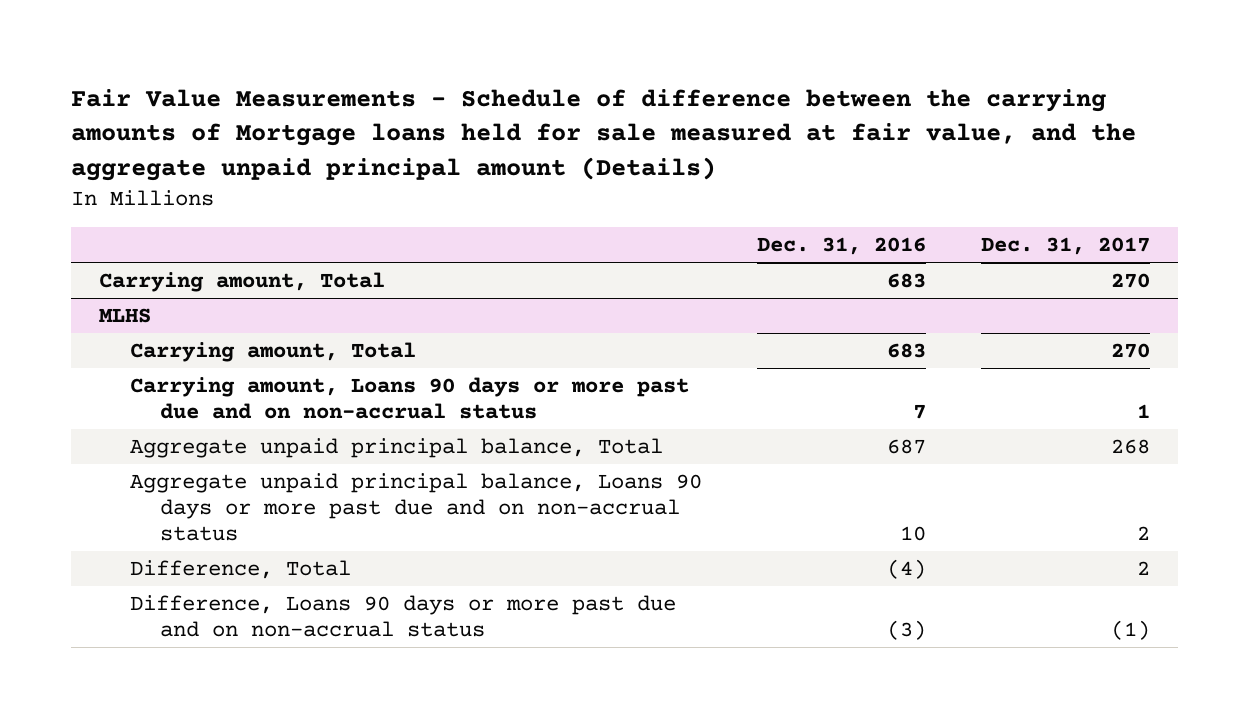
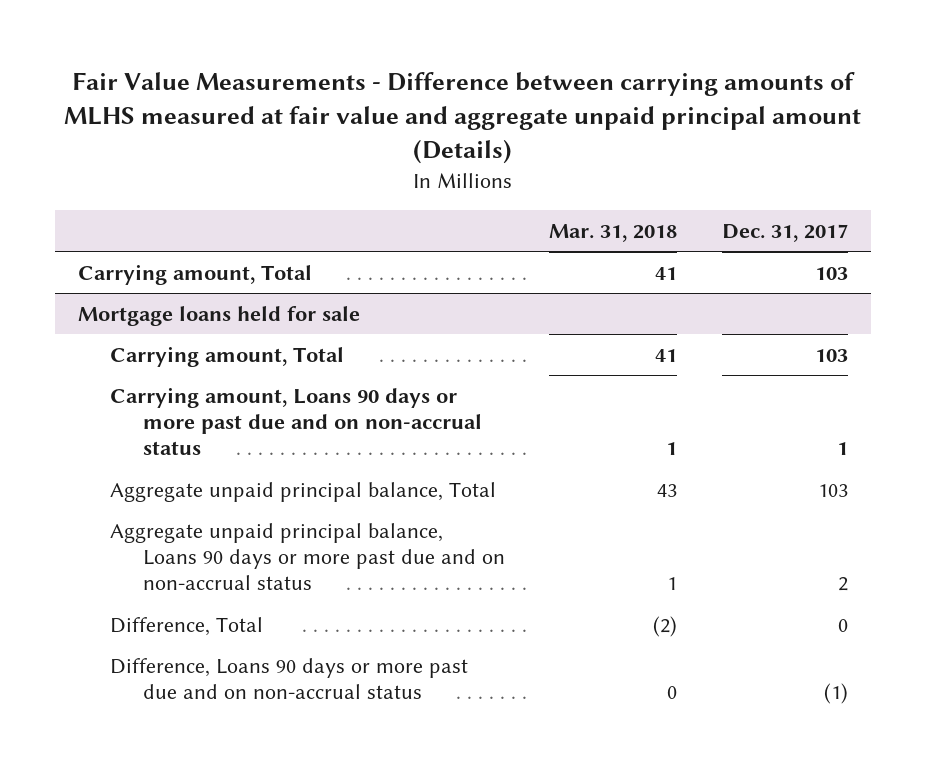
[70,88,1136,181] Fair Value Measurements - Schedule of difference between the carrying amounts of Mortgage loans held for sale measured at fair value, and the aggregate unpaid principal amount (Details) -> [63,71,861,165] Fair Value Measurements - Difference between carrying amounts of MLHS measured at fair value and aggregate unpaid principal amount (Details)
[756,237,926,256] Dec. 31, 2016 -> none
none -> [549,223,678,242] Mar. 31, 2018
[1110,272,1150,288] 270 -> [815,266,849,280] 103
[98,307,151,323] MLHS -> [77,305,360,326] Mortgage loans held for sale
[1110,342,1150,358] 270 -> [815,348,849,362] 103
[1110,438,1150,454] 268 -> [818,483,849,497] 103
[1136,560,1150,575] 2 -> [838,618,849,632] 0

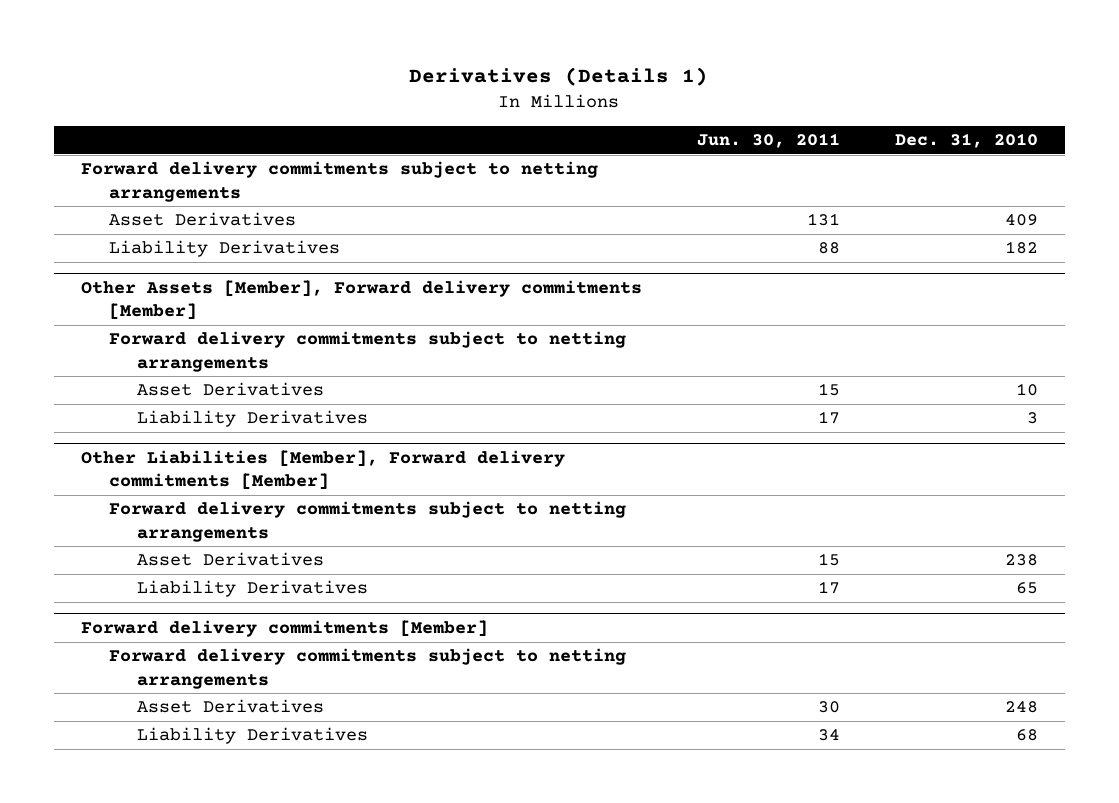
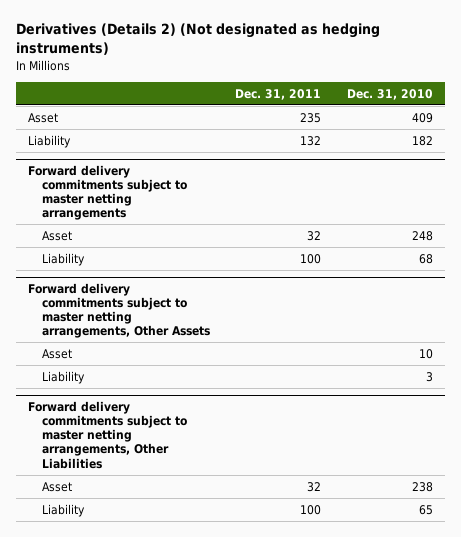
[409,67,709,87] Derivatives (Details 1) -> [15,23,380,56] Derivatives (Details 2) (Not designated as hedging instruments)
[696,132,840,148] Jun. 30, 2011 -> none
none -> [235,88,322,100] Dec. 31, 2011
[81,161,599,202] Forward delivery commitments subject to netting arrangements -> none
[81,280,643,321] Other Assets [Member], Forward delivery commitments [Member] -> none
[109,331,627,372] Forward delivery commitments subject to netting arrangements -> none
[81,450,566,491] Other Liabilities [Member], Forward delivery commitments [Member] -> none
[109,501,627,542] Forward delivery commitments subject to netting arrangements -> none
[81,620,489,638] Forward delivery commitments [Member] -> none
[109,648,627,689] Forward delivery commitments subject to netting arrangements -> none
[109,212,297,227] Asset Derivatives -> [28,112,59,123] Asset
[109,240,341,258] Liability Derivatives -> [28,134,72,148] Liability
none -> [28,165,187,221] Forward delivery commitments subject to master netting arrangements
[137,382,325,397] Asset Derivatives -> [41,230,72,241] Asset
[1015,383,1038,397] 10 -> [411,230,433,241] 248
[137,410,369,428] Liability Derivatives -> [41,252,85,266] Liability
[1026,412,1038,425] 3 -> [418,253,433,264] 68
none -> [28,283,210,339] Forward delivery commitments subject to master netting arrangements, Other Assets
[137,552,325,567] Asset Derivatives -> [41,348,72,359] Asset
[1004,554,1038,567] 238 -> [418,348,433,359] 10
[137,580,369,598] Liability Derivatives -> [41,370,85,384] Liability
[1015,582,1038,595] 65 -> [425,371,433,382] 3
none -> [28,401,187,469] Forward delivery commitments subject to master netting arrangements, Other Liabilities
[137,699,325,714] Asset Derivatives -> [41,481,72,492] Asset
[1004,701,1038,714] 248 -> [411,481,433,492] 238
[137,727,369,745] Liability Derivatives -> [41,503,85,517] Liability
[1015,729,1038,742] 68 -> [418,504,433,515] 65

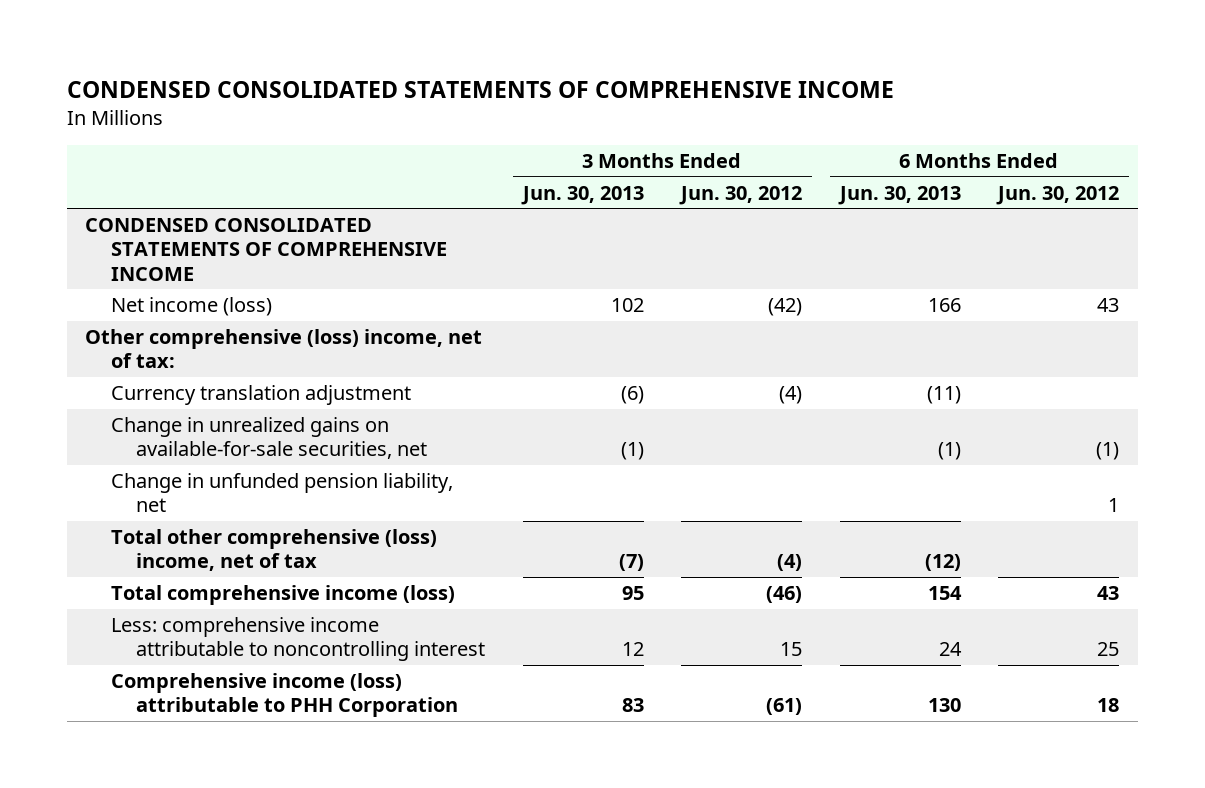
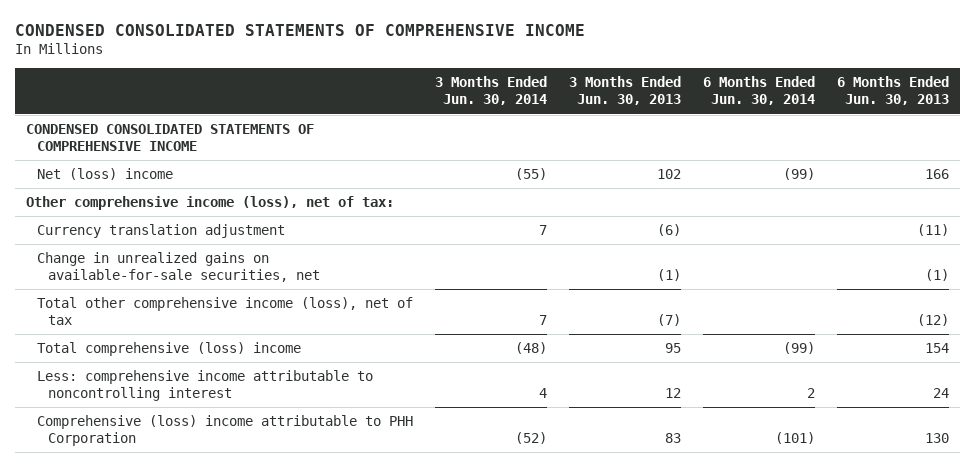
[679,185,803,205] Jun. 30, 2012 -> none
[996,185,1120,205] Jun. 30, 2012 -> none
none -> [434,76,547,106] 3 Months Ended Jun. 30, 2014
none -> [702,76,815,106] 6 Months Ended Jun. 30, 2014
[110,297,272,317] Net income (loss) -> [36,168,173,181] Net (loss) income
[85,329,483,369] Other comprehensive (loss) income, net of tax: -> [25,196,394,211] Other comprehensive income (loss), net of tax:
[110,473,453,513] Change in unfunded pension liability, net -> none
[110,529,437,572] Total other comprehensive (loss) income, net of tax -> [36,297,413,326] Total other comprehensive income (loss), net of tax
[110,585,455,606] Total comprehensive income (loss) -> [36,342,301,357] Total comprehensive (loss) income
[110,673,459,718] Comprehensive income (loss) attributable to PHH Corporation -> [36,415,413,447] Comprehensive (loss) income attributable to PHH Corporation

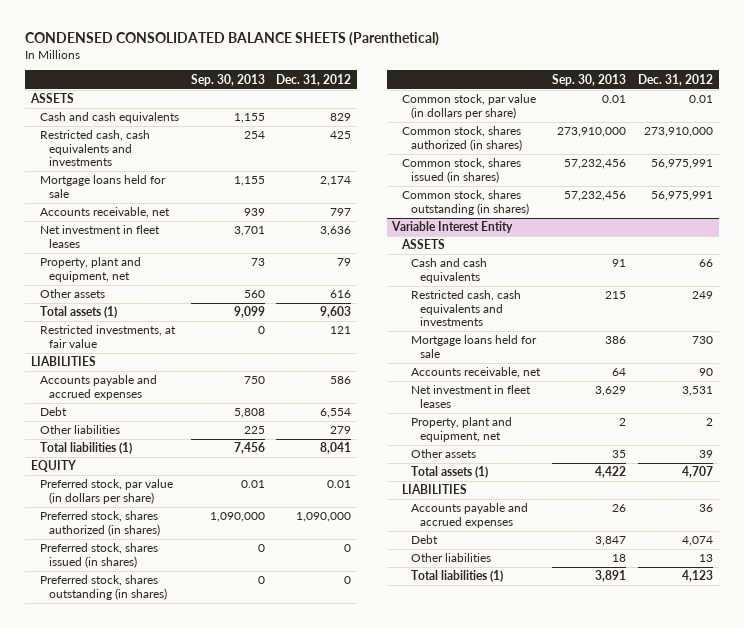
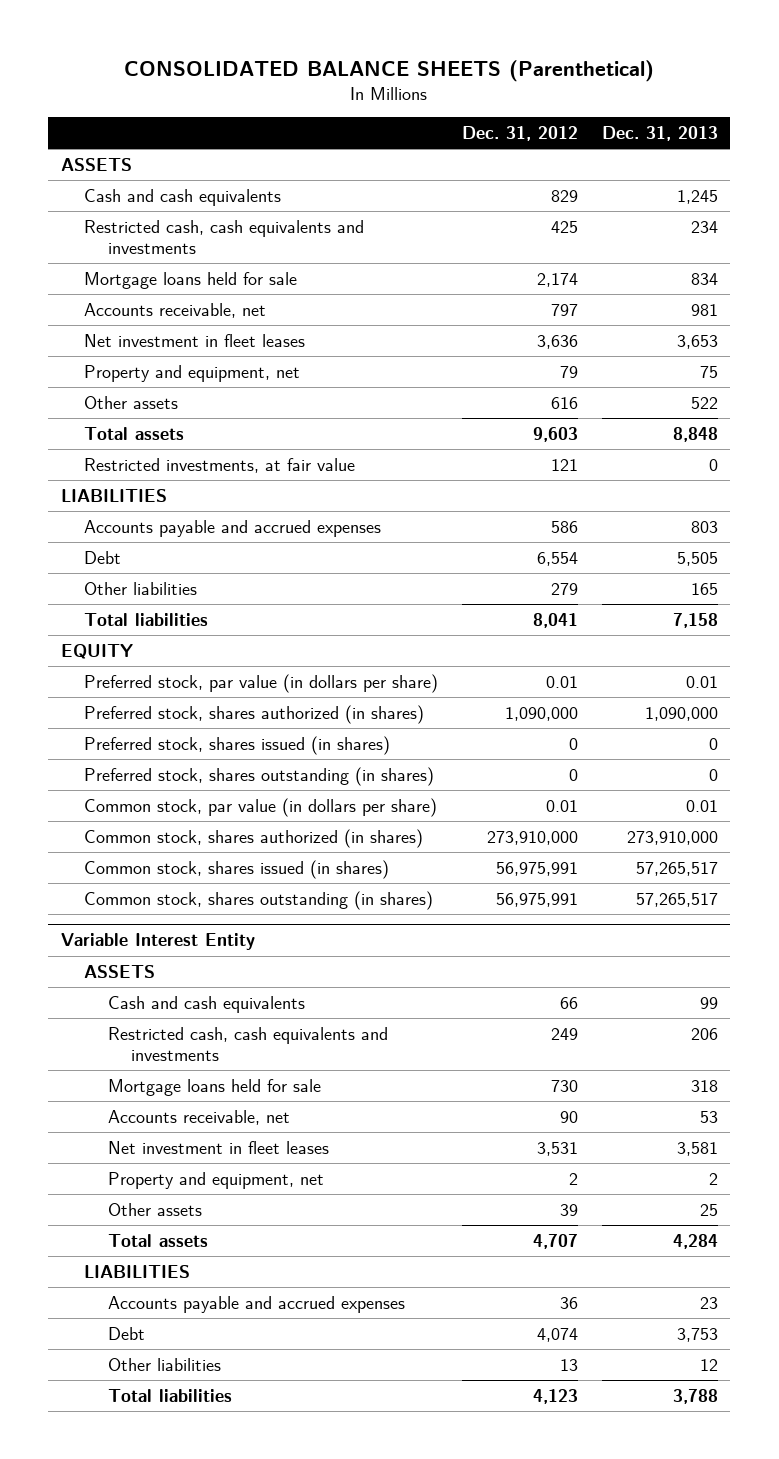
[24,31,439,46] CONDENSED CONSOLIDATED BALANCE SHEETS (Parenthetical) -> [124,59,655,82] CONSOLIDATED BALANCE SHEETS (Parenthetical)
[190,73,265,86] Sep. 30, 2013 -> none
none -> [602,126,719,142] Dec. 31, 2013
[39,257,141,282] Property, plant and equipment, net -> [84,364,301,382] Property and equipment, net
[39,306,117,319] Total assets (1) -> [84,426,185,440] Total assets
[39,442,132,455] Total liabilities (1) -> [84,612,209,626] Total liabilities
[410,417,512,442] Property, plant and equipment, net -> [107,1171,324,1189] Property and equipment, net
[410,466,488,479] Total assets (1) -> [107,1233,208,1247] Total assets
[410,570,503,583] Total liabilities (1) -> [107,1388,232,1402] Total liabilities

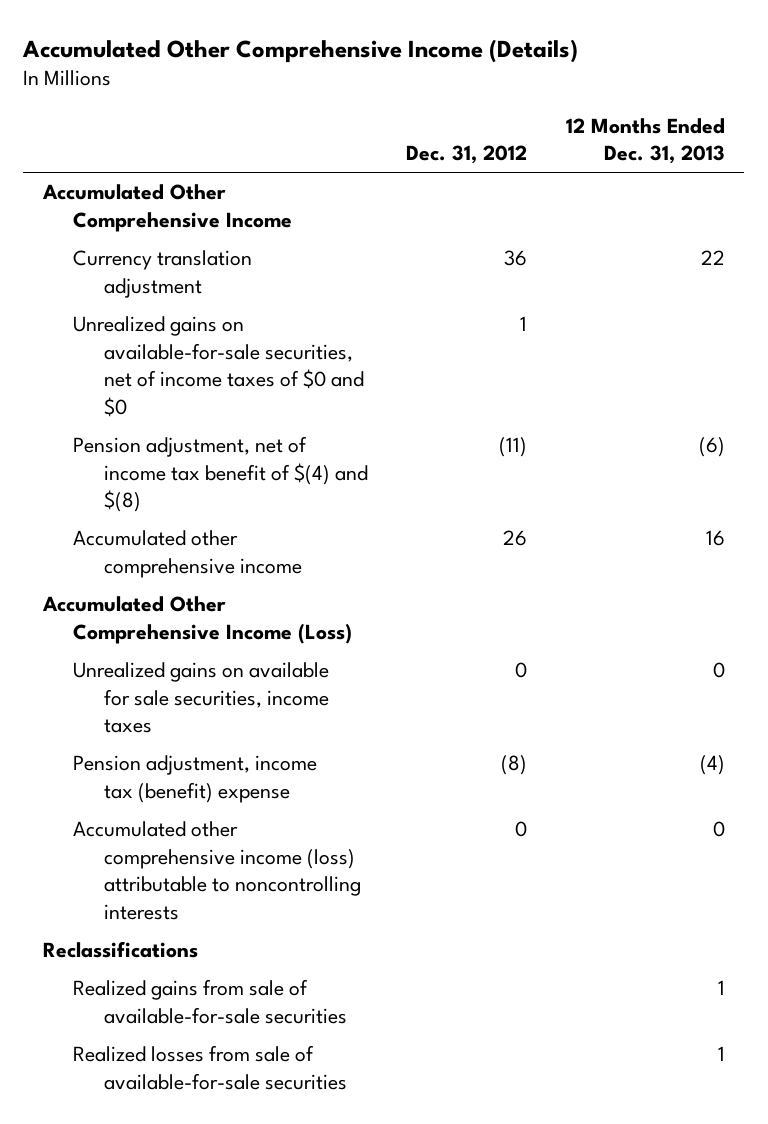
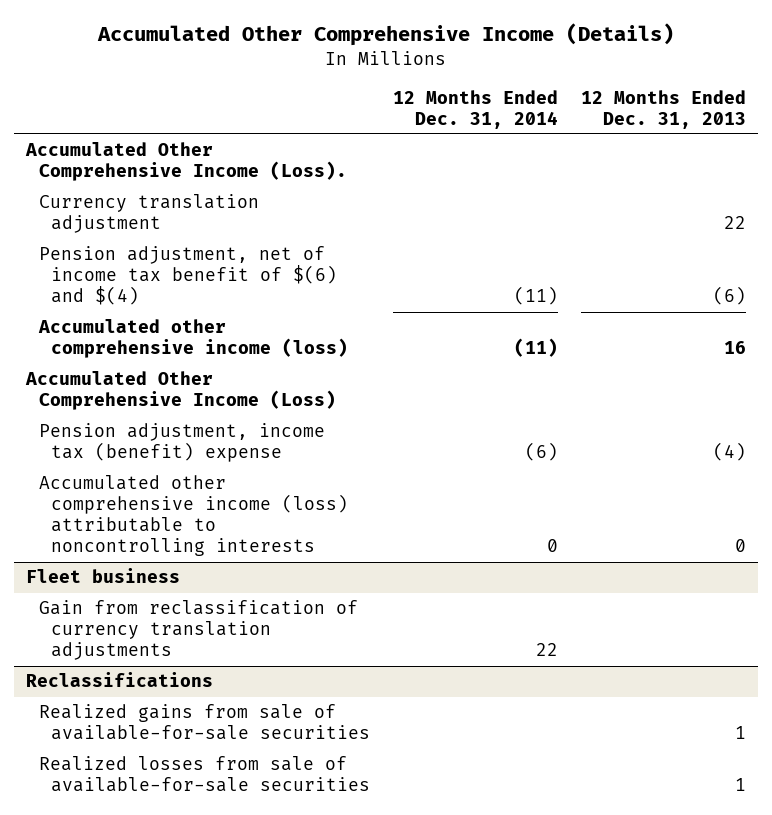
[406,145,528,165] Dec. 31, 2012 -> none
none -> [393,89,559,129] 12 Months Ended Dec. 31, 2014
[41,184,293,232] Accumulated Other Comprehensive Income -> [24,142,347,182] Accumulated Other Comprehensive Income (Loss).
[73,316,364,418] Unrealized gains on available-for-sale securities, net of income taxes of $0 and $0 -> none
[73,436,368,513] Pension adjustment, net of income tax benefit of $(4) and $(8) -> [38,246,338,306] Pension adjustment, net of income tax benefit of $(6) and $(4)
[73,530,302,578] Accumulated other comprehensive income -> [37,319,349,359] Accumulated other comprehensive income (loss)
[73,662,330,734] Unrealized gains on available for sale securities, income taxes -> none
[42,941,198,959] Reclassifications -> none
none -> [25,568,180,584] Fleet business
none -> [38,600,358,661] Gain from reclassification of currency translation adjustments
none -> [25,672,213,688] Reclassifications

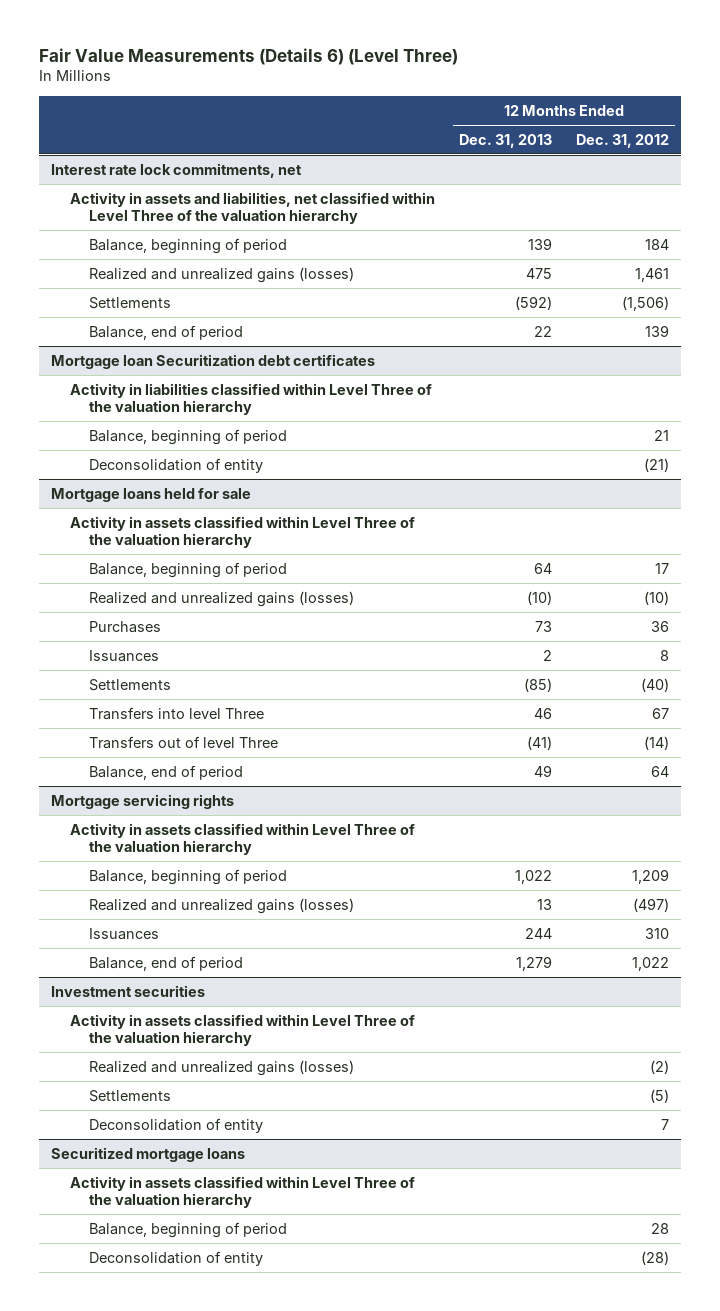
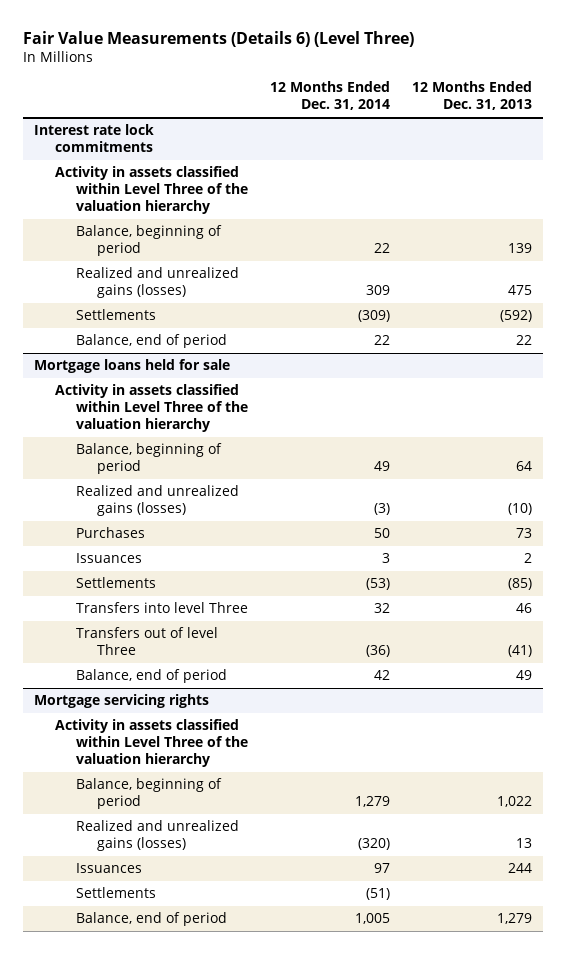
[576,133,670,148] Dec. 31, 2012 -> none
none -> [269,81,390,111] 12 Months Ended Dec. 31, 2014
[50,162,302,178] Interest rate lock commitments, net -> [34,124,155,153] Interest rate lock commitments
[69,191,435,225] Activity in assets and liabilities, net classified within Level Three of the valuation hierarchy -> [55,166,248,215] Activity in assets classified within Level Three of the valuation hierarchy
[50,353,375,369] Mortgage loan Securitization debt certificates -> none
[69,382,432,416] Activity in liabilities classified within Level Three of the valuation hierarchy -> none
[89,428,288,445] Balance, beginning of period -> none
[89,457,264,473] Deconsolidation of entity -> none
[50,984,205,997] Investment securities -> none
[69,1013,415,1047] Activity in assets classified within Level Three of the valuation hierarchy -> none
[89,1059,355,1076] Realized and unrealized gains (losses) -> none
[89,1117,264,1133] Deconsolidation of entity -> none
[50,1146,245,1162] Securitized mortgage loans -> none
[69,1175,415,1209] Activity in assets classified within Level Three of the valuation hierarchy -> none
[89,1221,288,1238] Balance, beginning of period -> none
[89,1250,264,1266] Deconsolidation of entity -> none
[89,955,244,971] Balance, end of period -> [75,912,227,927] Balance, end of period

